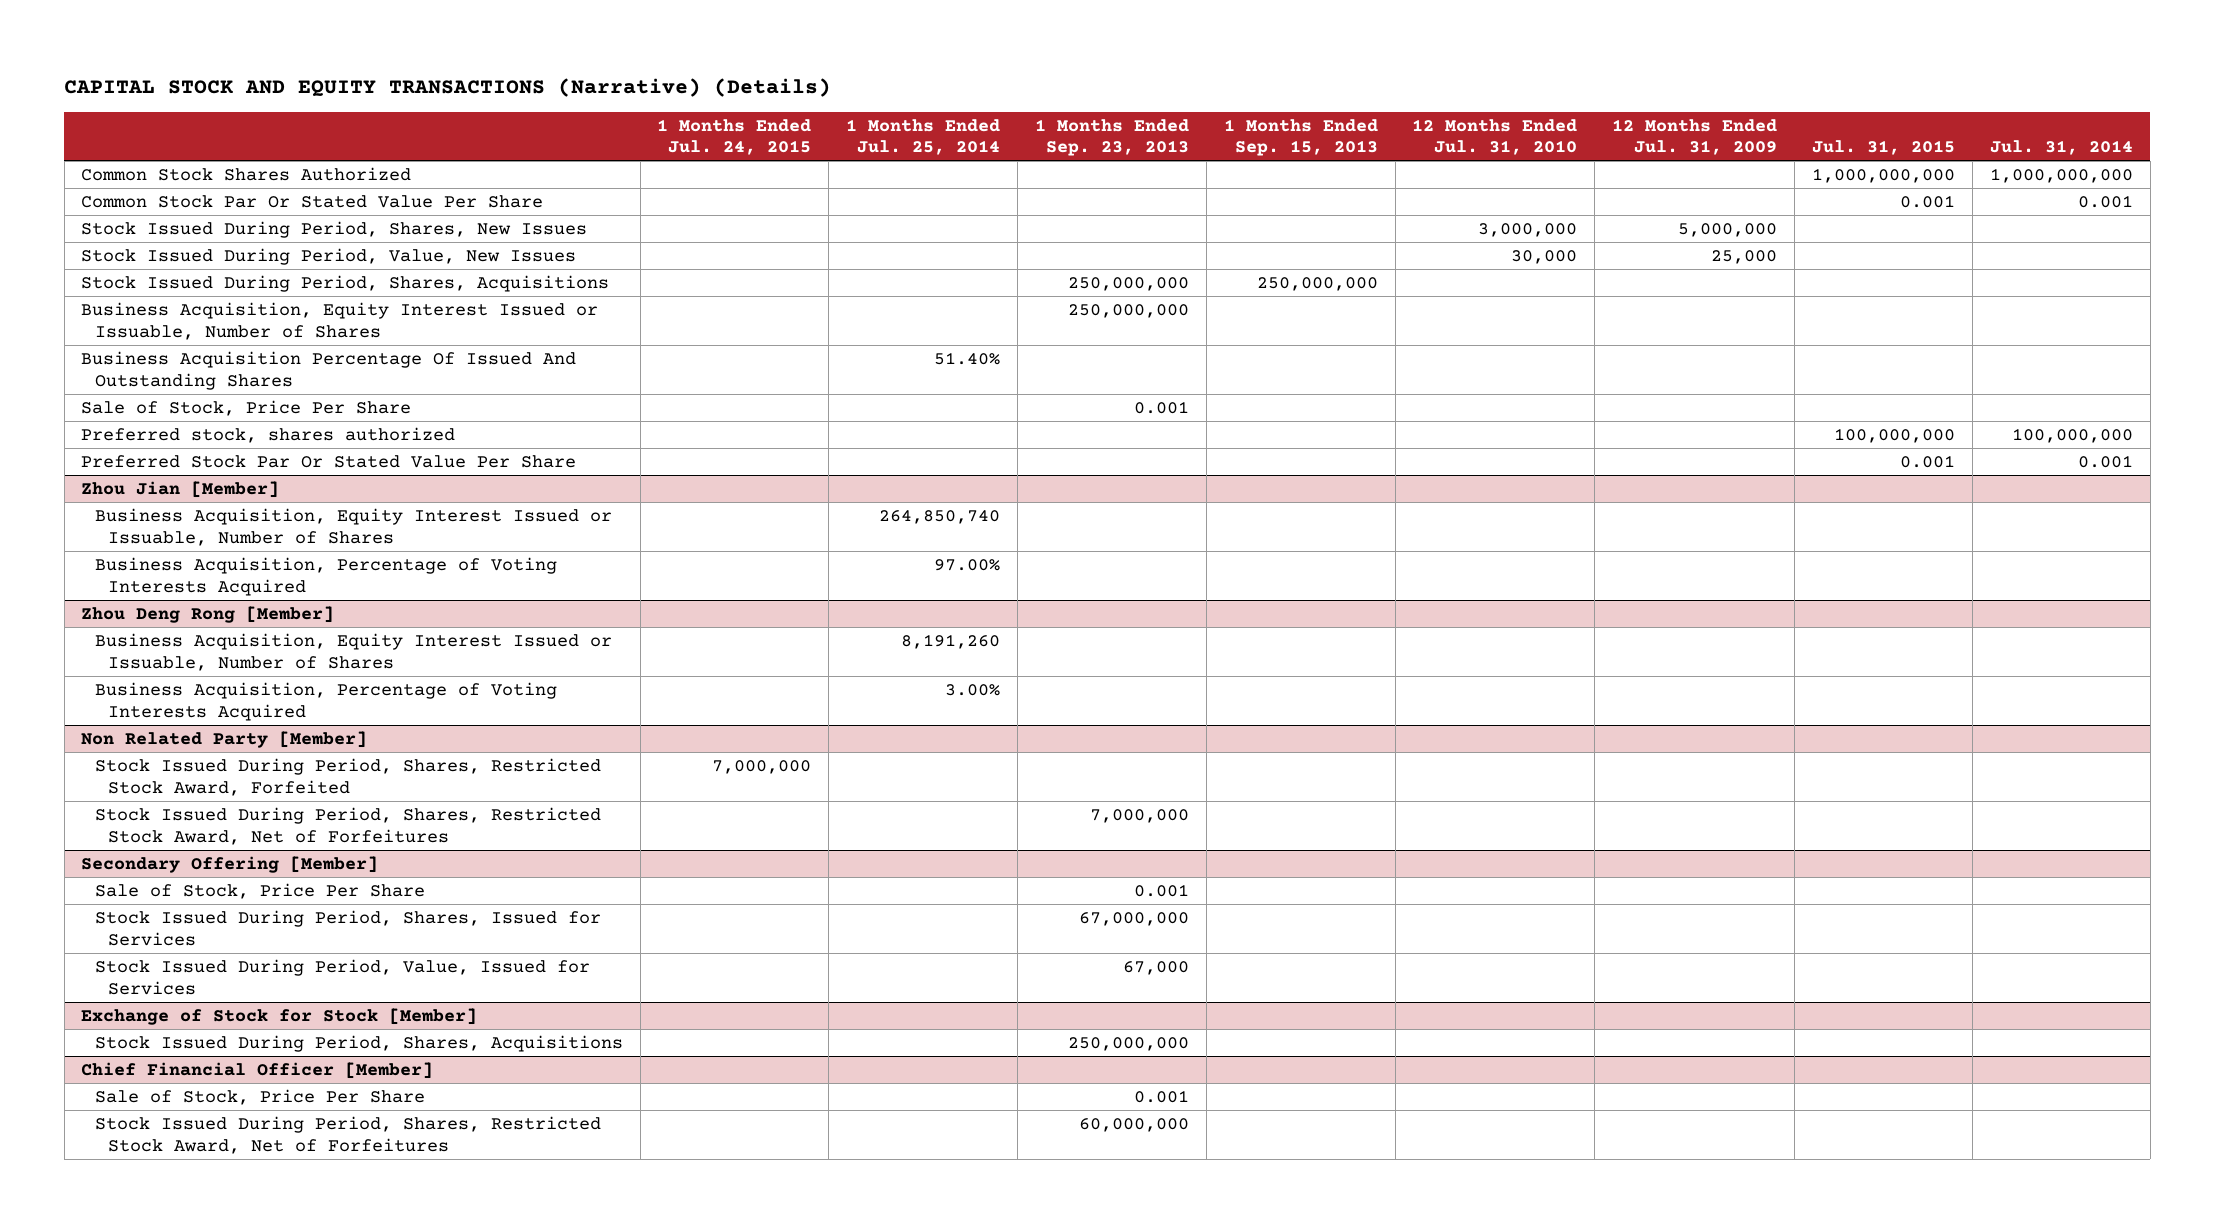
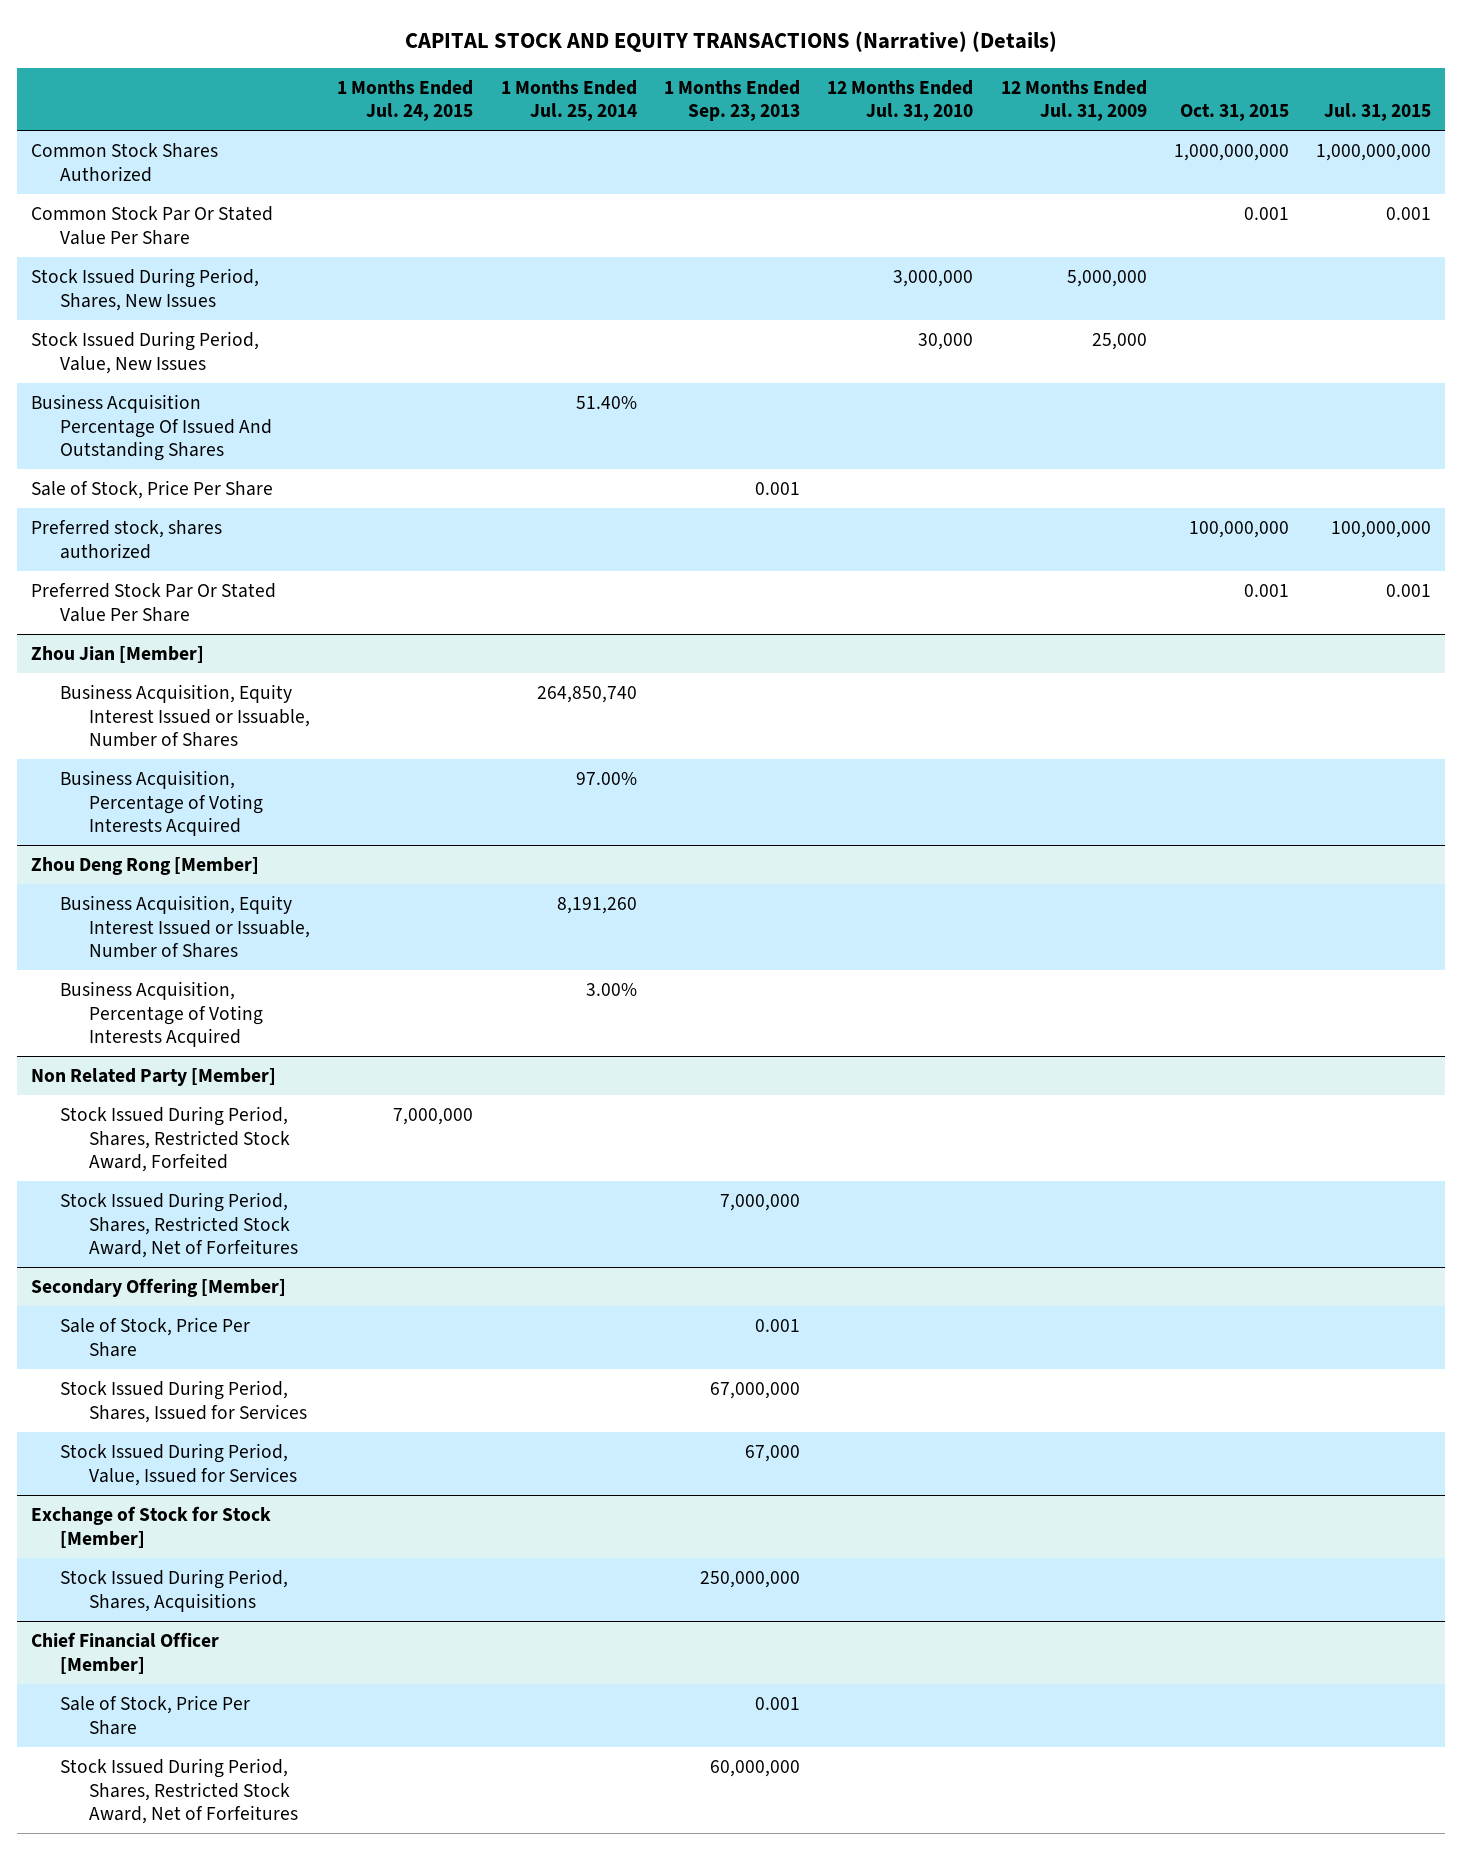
[1223,118,1378,157] 1 Months Ended Sep. 15, 2013 -> none
[1989,140,2133,156] Jul. 31, 2014 -> none
none -> [1179,104,1289,122] Oct. 31, 2015
[81,275,610,293] Stock Issued During Period, Shares, Acquisitions -> none
[81,302,599,340] Business Acquisition, Equity Interest Issued or Issuable, Number of Shares -> none

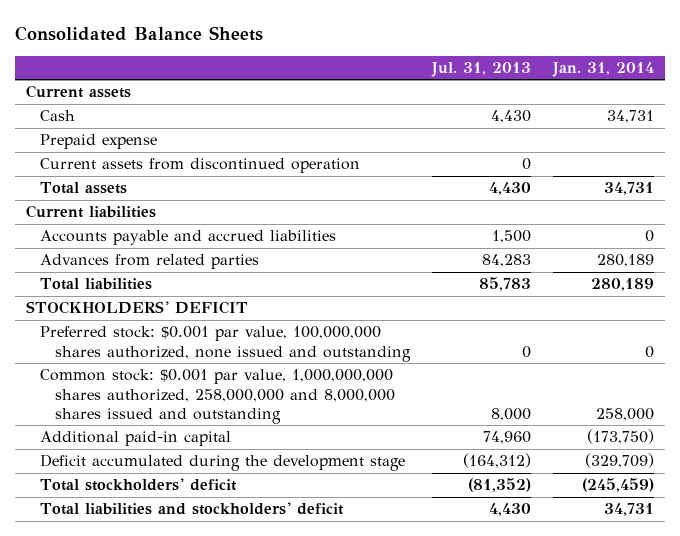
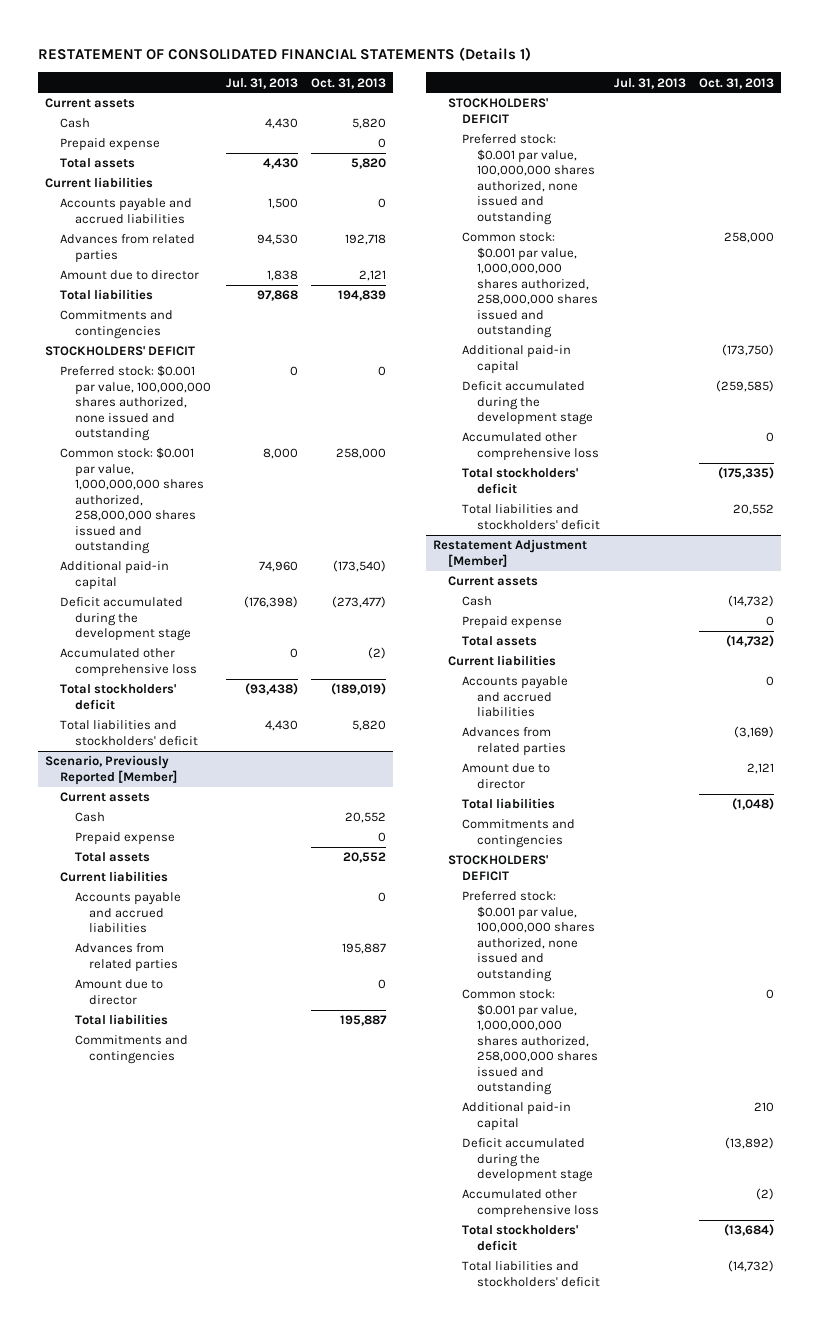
[14,25,263,41] Consolidated Balance Sheets -> [38,47,532,62] RESTATEMENT OF CONSOLIDATED FINANCIAL STATEMENTS (Details 1)
[551,61,654,77] Jan. 31, 2014 -> none
none -> [311,77,387,89] Oct. 31, 2013
[40,158,361,174] Current assets from discontinued operation -> none
[481,254,531,268] 84,283 -> [256,234,298,246] 94,530
none -> [59,270,199,281] Amount due to director
[478,277,531,292] 85,783 -> [256,290,298,302] 97,868
none -> [59,310,173,339] Commitments and contingencies
[40,369,395,424] Common stock: $0.001 par value, 1,000,000,000 shares authorized, 258,000,000 and 8,000,000 shares issued and outstanding -> [59,447,204,555] Common stock: $0.001 par value, 1,000,000,000 shares authorized, 258,000,000 shares issued and outstanding
[462,453,531,469] (164,312) -> [243,596,298,609] (176,398)
none -> [59,648,197,677] Accumulated other comprehensive loss
[467,478,531,493] (81,352) -> [244,683,298,696] (93,438)
none -> [45,755,177,785] Scenario, Previously Reported [Member]
none -> [59,792,150,803] Current assets
none -> [74,812,105,823] Cash
none -> [74,832,175,846] Prepaid expense
none -> [74,852,150,863] Total assets
none -> [59,871,168,883] Current liabilities
none -> [74,892,181,934] Accounts payable and accrued liabilities
none -> [74,943,179,972] Advances from related parties
none -> [74,979,163,1005] Amount due to director
none -> [74,1014,168,1026] Total liabilities
none -> [74,1035,188,1064] Commitments and contingencies
none -> [447,98,548,124] STOCKHOLDERS' DEFICIT
none -> [462,134,596,225] Preferred stock: $0.001 par value, 100,000,000 shares authorized, none issued and outstanding
none -> [462,232,599,339] Common stock: $0.001 par value, 1,000,000,000 shares authorized, 258,000,000 shares issued and outstanding
none -> [462,345,572,374] Additional paid-in capital
none -> [462,381,594,426] Deficit accumulated during the development stage
none -> [462,432,600,461] Accumulated other comprehensive loss
none -> [462,468,579,494] Total stockholders' deficit
none -> [462,504,601,530] Total liabilities and stockholders' deficit
none -> [433,539,588,567] Restatement Adjustment [Member]
none -> [447,576,538,587] Current assets
none -> [462,596,493,607] Cash
none -> [462,616,563,630] Prepaid expense
none -> [462,636,538,647] Total assets
none -> [447,655,556,667] Current liabilities
none -> [462,676,569,718] Accounts payable and accrued liabilities
none -> [462,727,567,756] Advances from related parties
none -> [462,763,551,789] Amount due to director
none -> [462,798,556,810] Total liabilities
none -> [462,819,576,848] Commitments and contingencies
none -> [447,855,548,881] STOCKHOLDERS' DEFICIT
none -> [462,891,596,982] Preferred stock: $0.001 par value, 100,000,000 shares authorized, none issued and outstanding
none -> [462,989,599,1096] Common stock: $0.001 par value, 1,000,000,000 shares authorized, 258,000,000 shares issued and outstanding
none -> [462,1102,572,1131] Additional paid-in capital
none -> [462,1138,594,1183] Deficit accumulated during the development stage
none -> [462,1189,600,1218] Accumulated other comprehensive loss
none -> [462,1225,579,1251] Total stockholders' deficit
none -> [462,1261,601,1287] Total liabilities and stockholders' deficit

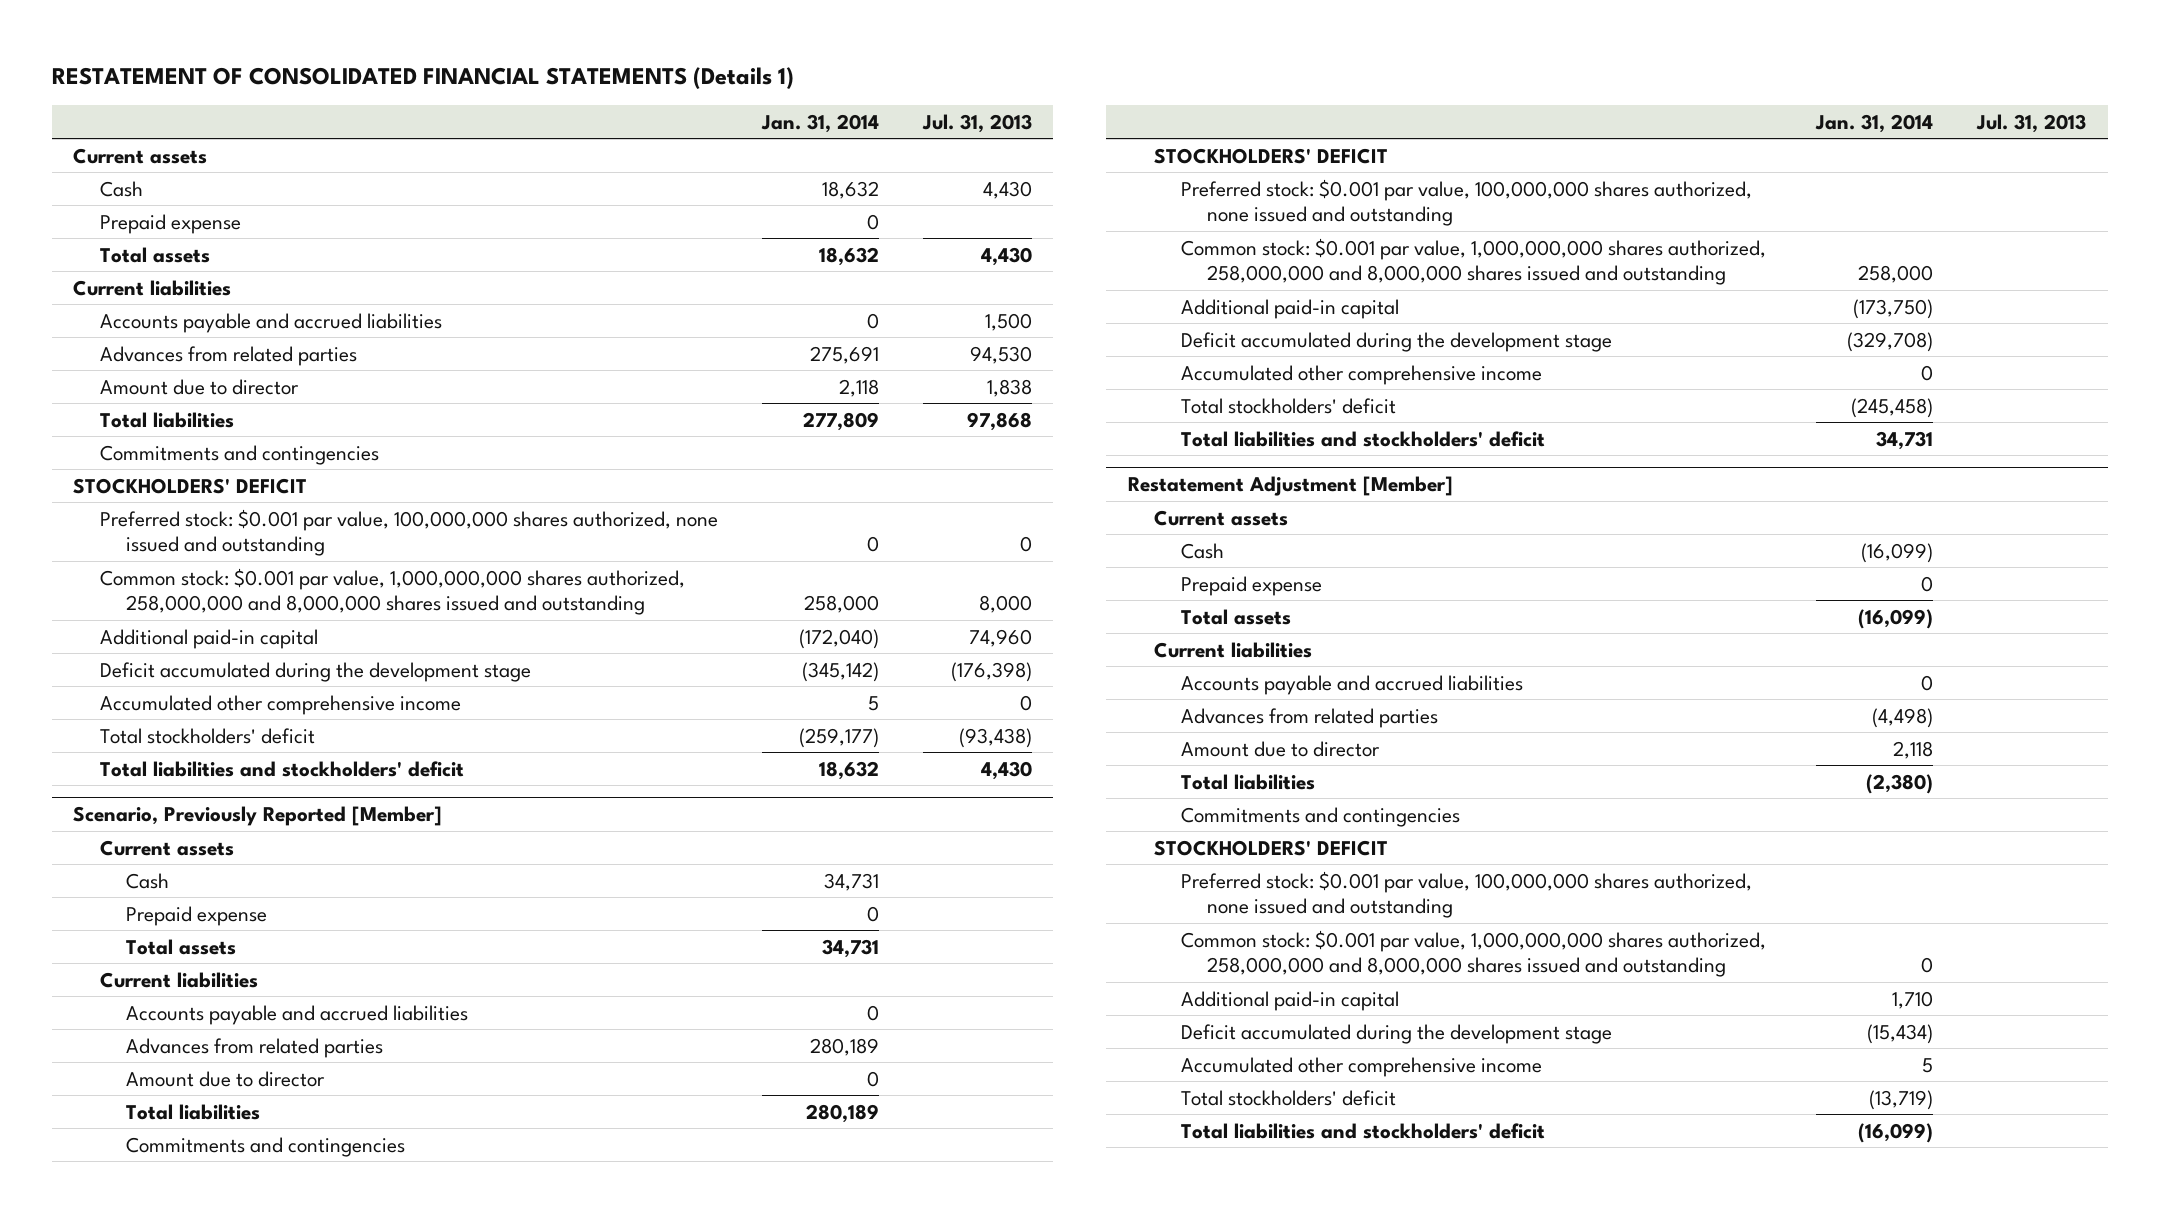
[311,77,387,89] Oct. 31, 2013 -> none
none -> [760,113,879,133] Jan. 31, 2014
[59,447,204,555] Common stock: $0.001 par value, 1,000,000,000 shares authorized, 258,000,000 shares issued and outstanding -> [99,567,685,616] Common stock: $0.001 par value, 1,000,000,000 shares authorized, 258,000,000 and 8,000,000 shares issued and outstanding
[59,648,197,677] Accumulated other comprehensive loss -> [99,694,461,715] Accumulated other comprehensive income
[462,232,599,339] Common stock: $0.001 par value, 1,000,000,000 shares authorized, 258,000,000 shares issued and outstanding -> [1180,237,1766,286] Common stock: $0.001 par value, 1,000,000,000 shares authorized, 258,000,000 and 8,000,000 shares issued and outstanding
[462,432,600,461] Accumulated other comprehensive loss -> [1180,364,1542,385] Accumulated other comprehensive income
[462,989,599,1096] Common stock: $0.001 par value, 1,000,000,000 shares authorized, 258,000,000 shares issued and outstanding -> [1180,929,1766,978] Common stock: $0.001 par value, 1,000,000,000 shares authorized, 258,000,000 and 8,000,000 shares issued and outstanding
[462,1189,600,1218] Accumulated other comprehensive loss -> [1180,1056,1542,1077] Accumulated other comprehensive income

